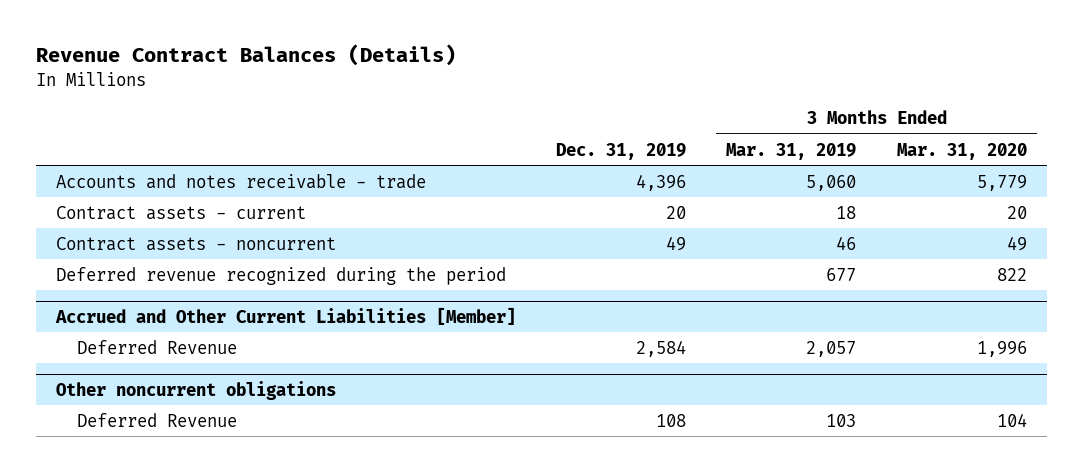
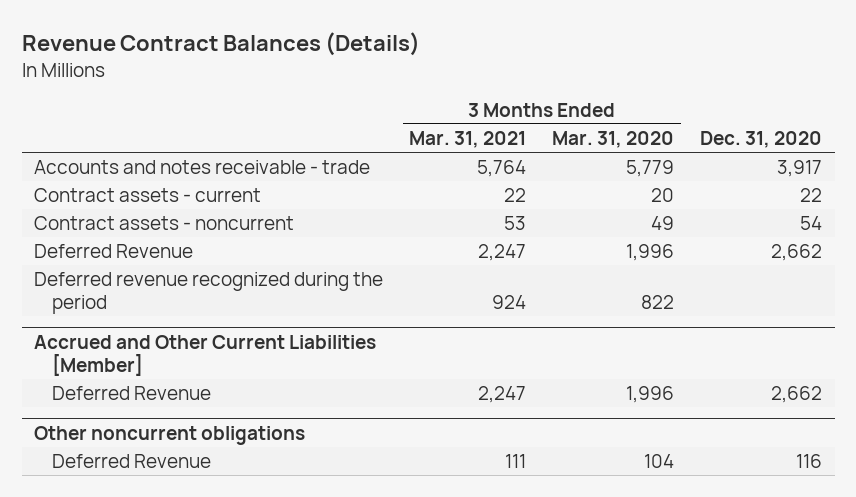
[556,142,687,160] Dec. 31, 2019 -> none
[726,142,857,160] Mar. 31, 2019 -> none
none -> [409,131,527,149] Mar. 31, 2021
none -> [699,131,822,149] Dec. 31, 2020
none -> [34,244,194,259] Deferred Revenue

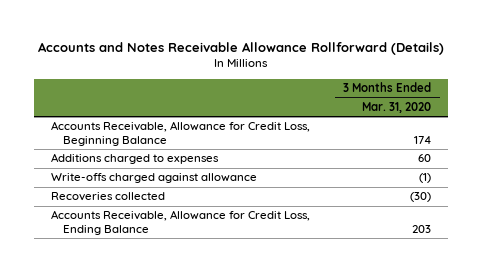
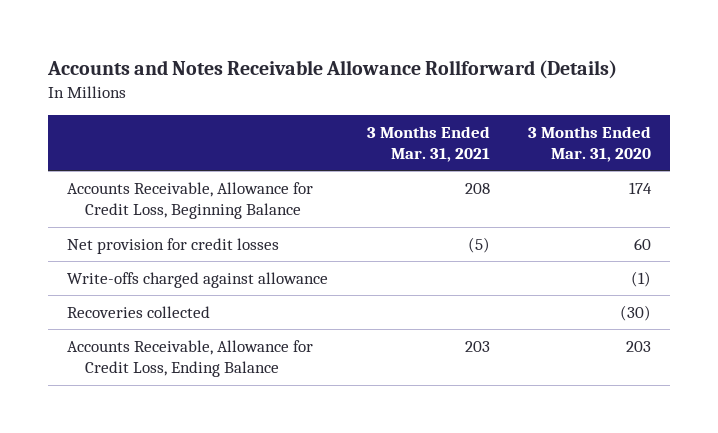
none -> [366,125,490,163] 3 Months Ended Mar. 31, 2021
[50,153,219,165] Additions charged to expenses -> [67,237,280,254] Net provision for credit losses

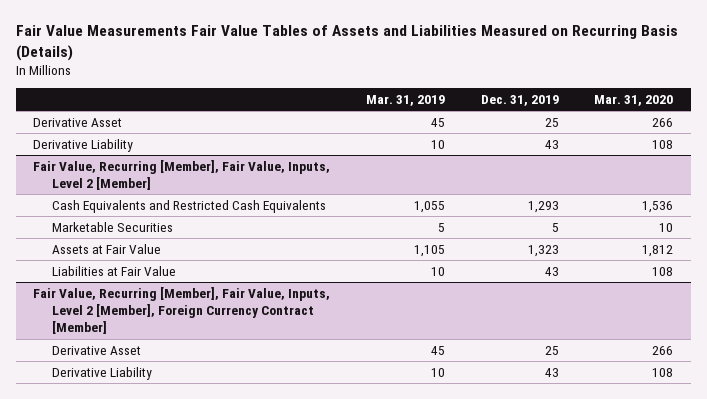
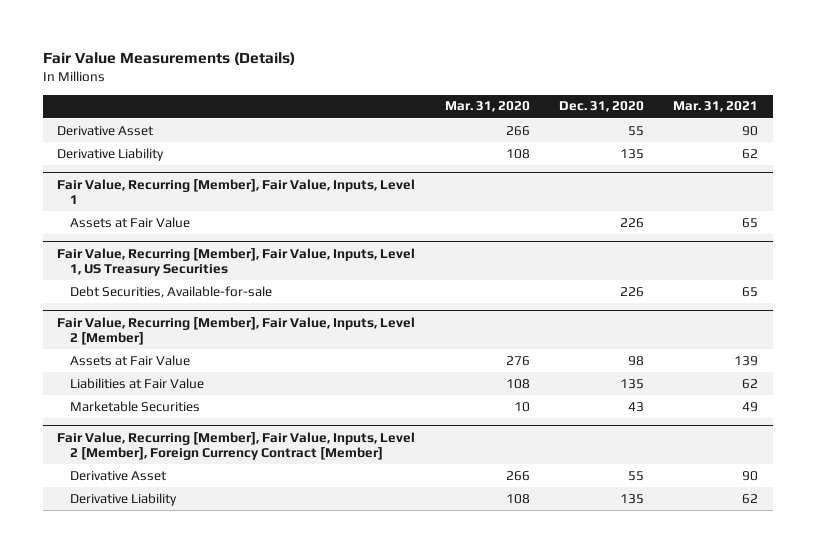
[15,25,678,61] Fair Value Measurements Fair Value Tables of Assets and Liabilities Measured on Recurring Basis (Details) -> [42,52,295,66] Fair Value Measurements (Details)
[366,95,446,107] Mar. 31, 2019 -> none
[480,95,559,107] Dec. 31, 2019 -> none
none -> [558,101,644,113] Dec. 31, 2020
none -> [673,101,759,113] Mar. 31, 2021
none -> [57,178,416,204] Fair Value, Recurring [Member], Fair Value, Inputs, Level 1
none -> [70,216,191,228] Assets at Fair Value
none -> [57,247,416,276] Fair Value, Recurring [Member], Fair Value, Inputs, Level 1, US Treasury Securities
none -> [70,285,273,298] Debt Securities, Available-for-sale
[51,199,326,213] Cash Equivalents and Restricted Cash Equivalents -> none
[642,244,674,257] 1,812 -> [505,355,530,366] 276
[51,221,173,232] Marketable Securities -> [70,400,201,412] Marketable Securities

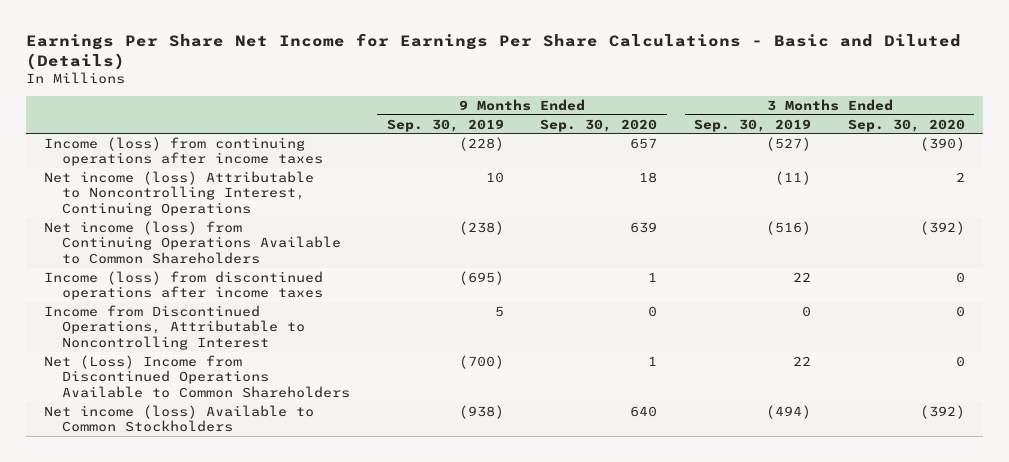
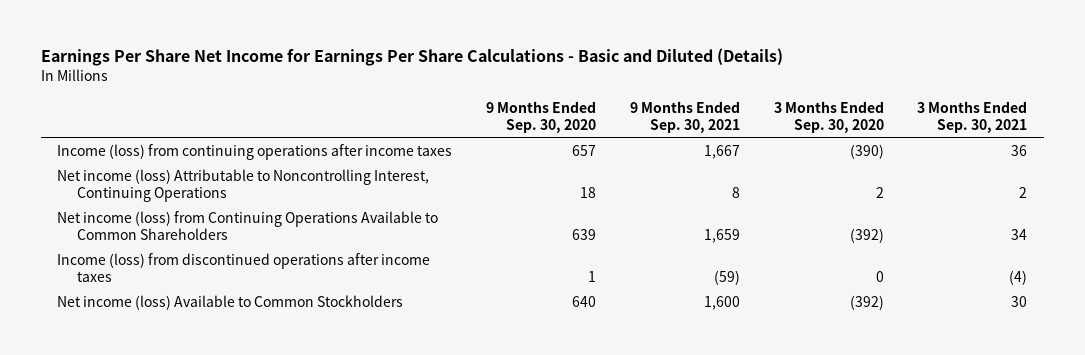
[386,118,504,132] Sep. 30, 2019 -> none
[694,118,812,132] Sep. 30, 2019 -> none
none -> [629,100,740,133] 9 Months Ended Sep. 30, 2021
none -> [917,100,1028,133] 3 Months Ended Sep. 30, 2021
[44,304,305,350] Income from Discontinued Operations, Attributable to Noncontrolling Interest -> none
[44,354,350,398] Net (Loss) Income from Discontinued Operations Available to Common Shareholders -> none

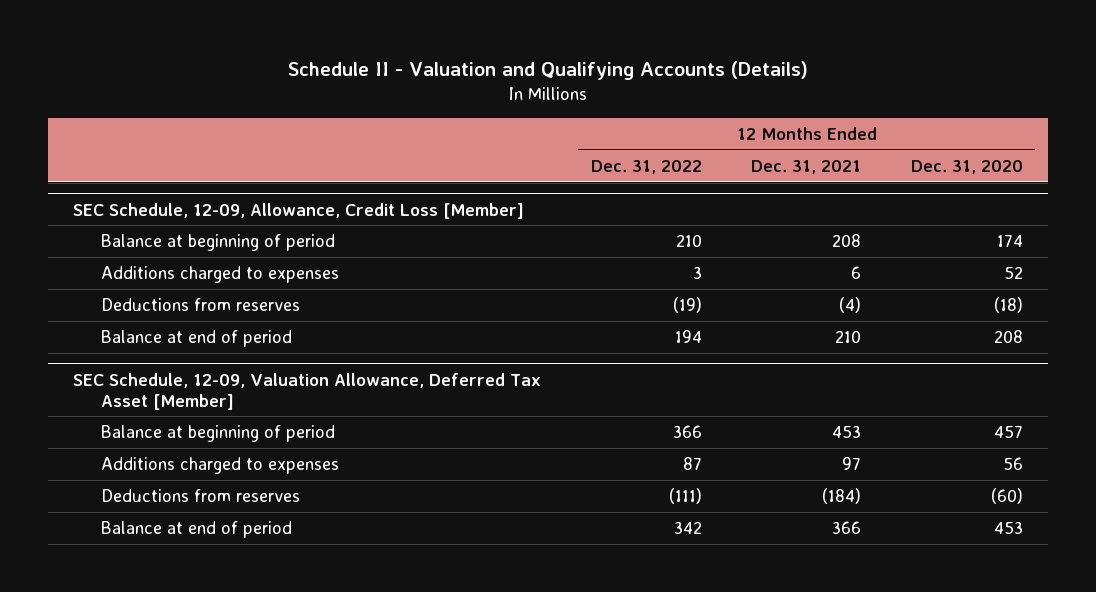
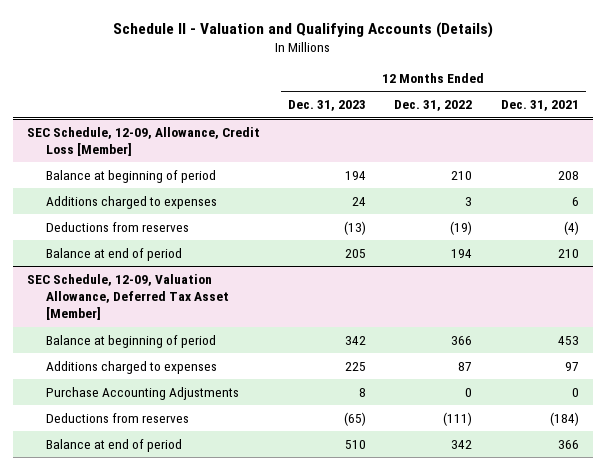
[910,159,1023,174] Dec. 31, 2020 -> none
none -> [288,100,367,112] Dec. 31, 2023
none -> [46,386,240,400] Purchase Accounting Adjustments

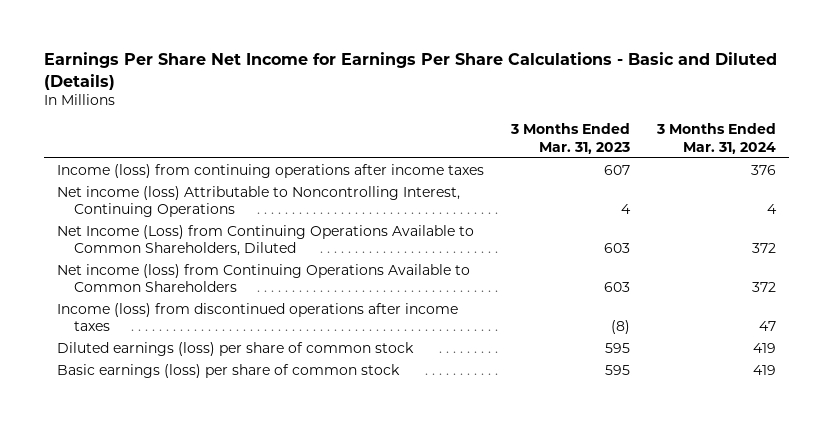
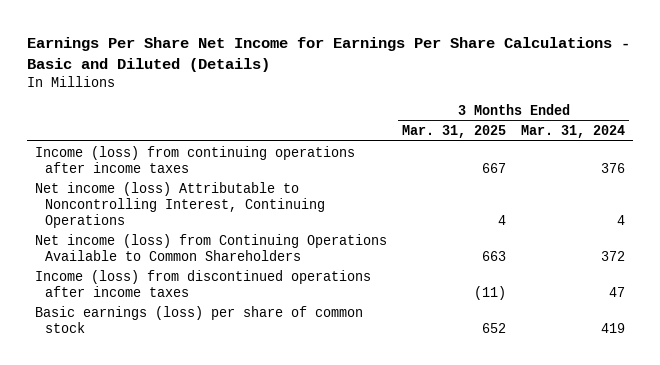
[509,123,630,155] 3 Months Ended Mar. 31, 2023 -> none
none -> [402,125,507,139] Mar. 31, 2025
[57,224,475,257] Net Income (Loss) from Continuing Operations Available to Common Shareholders, Diluted -> none
[57,341,415,356] Diluted earnings (loss) per share of common stock -> none

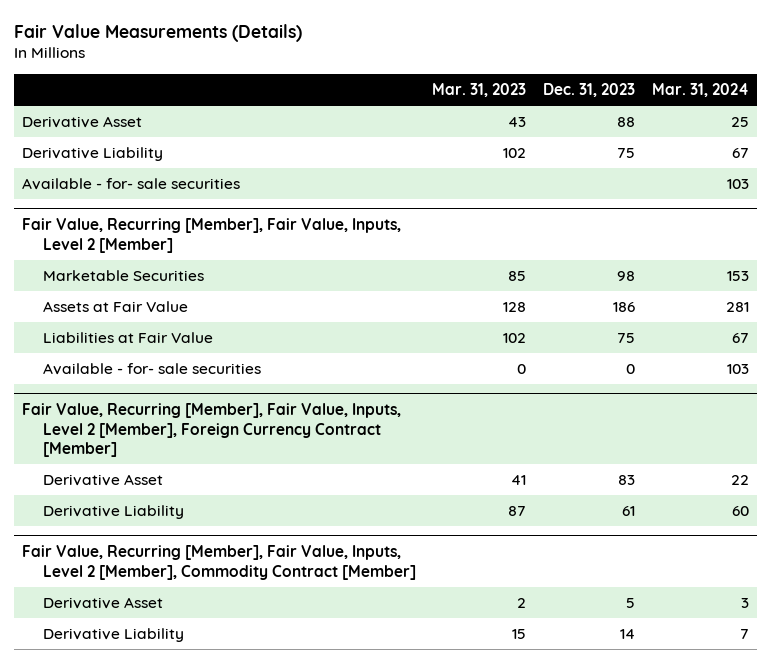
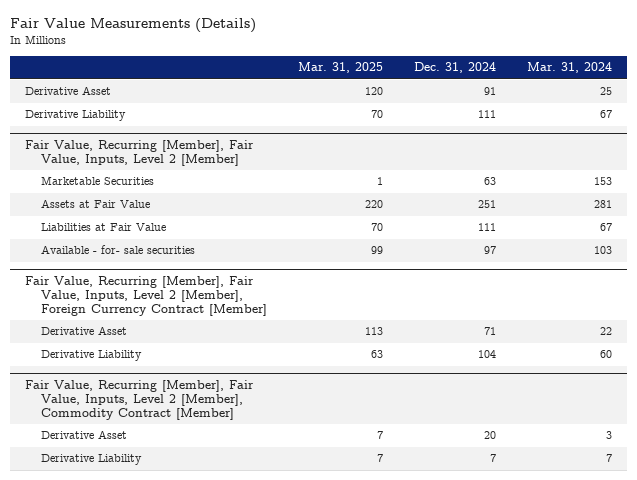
[432,82,527,97] Mar. 31, 2023 -> none
[542,82,635,97] Dec. 31, 2023 -> none
none -> [297,62,383,74] Mar. 31, 2025
none -> [413,62,496,74] Dec. 31, 2024
[22,178,241,191] Available - for- sale securities -> none

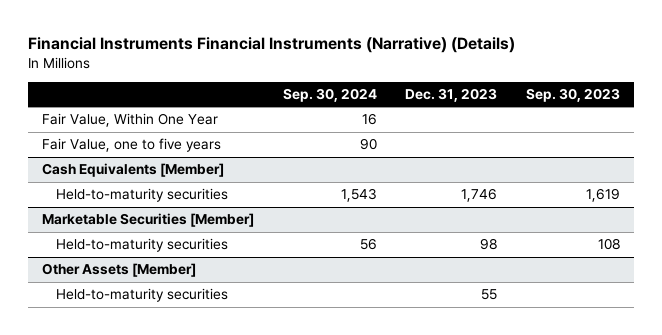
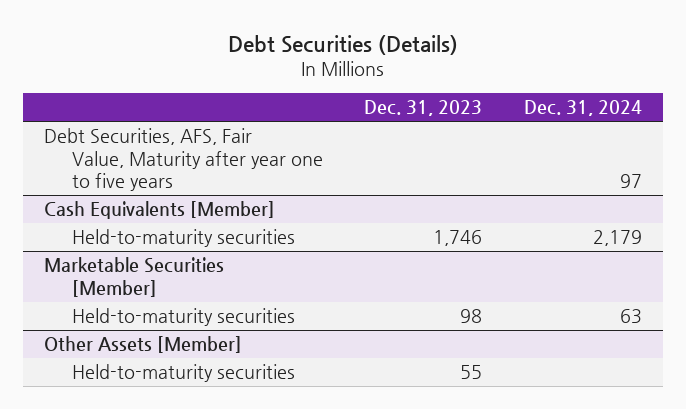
[27,37,515,54] Financial Instruments Financial Instruments (Narrative) (Details) -> [228,34,459,55] Debt Securities (Details)
[282,87,377,102] Sep. 30, 2024 -> none
[525,87,620,102] Sep. 30, 2023 -> none
none -> [523,100,642,117] Dec. 31, 2024
[41,113,218,128] Fair Value, Within One Year -> none
[41,138,221,153] Fair Value, one to five years -> [44,128,323,191] Debt Securities, AFS, Fair Value, Maturity after year one to five years

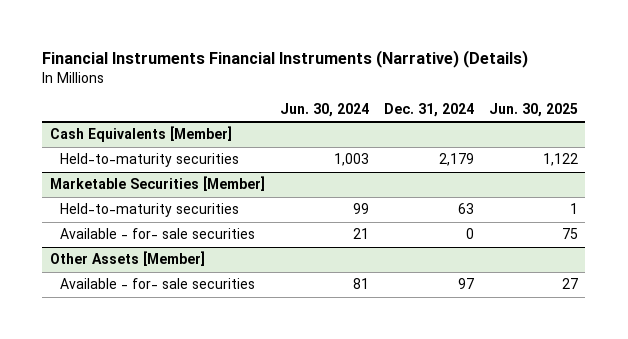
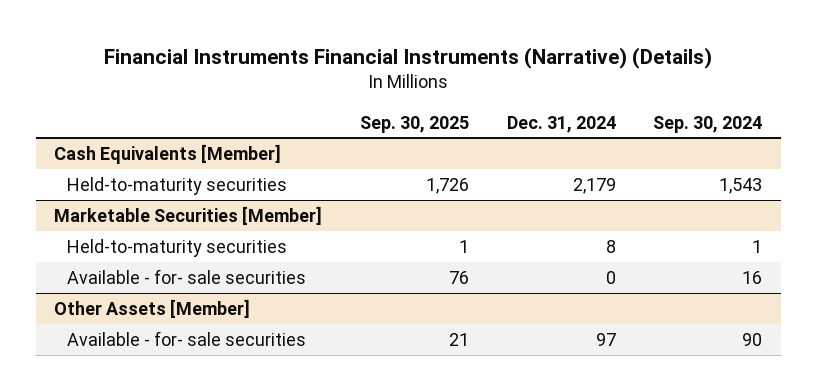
[279,102,369,117] Jun. 30, 2024 -> none
[488,102,578,117] Jun. 30, 2025 -> none
none -> [359,115,469,133] Sep. 30, 2025
none -> [653,115,763,133] Sep. 30, 2024
[457,203,474,215] 63 -> [605,239,616,253] 8

